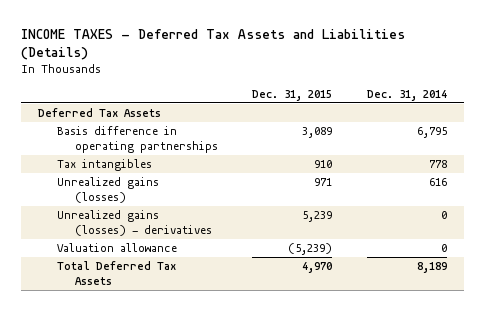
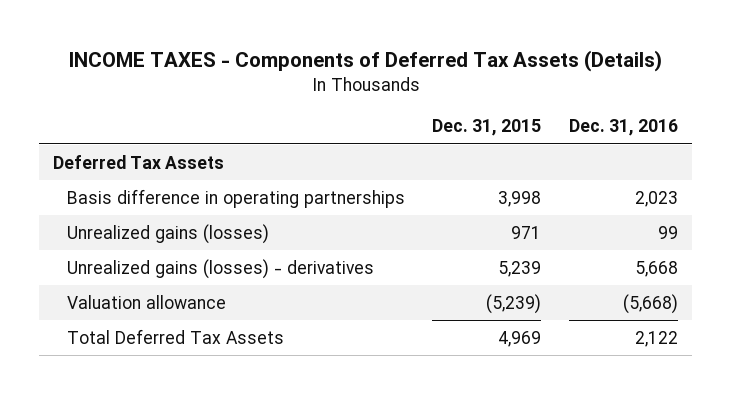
[20,28,405,61] INCOME TAXES - Deferred Tax Assets and Liabilities (Details) -> [68,49,662,72] INCOME TAXES - Components of Deferred Tax Assets (Details)
[366,89,447,101] Dec. 31, 2014 -> none
none -> [568,119,678,137] Dec. 31, 2016
[56,159,152,172] Tax intangibles -> none
[302,127,333,139] 3,089 -> [498,190,542,207] 3,998
[302,262,333,274] 4,970 -> [498,330,542,347] 4,969

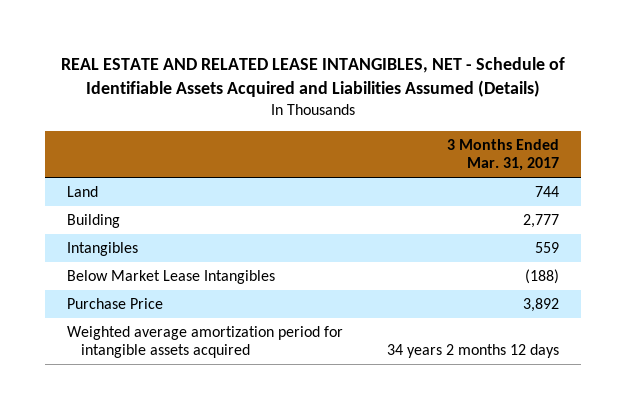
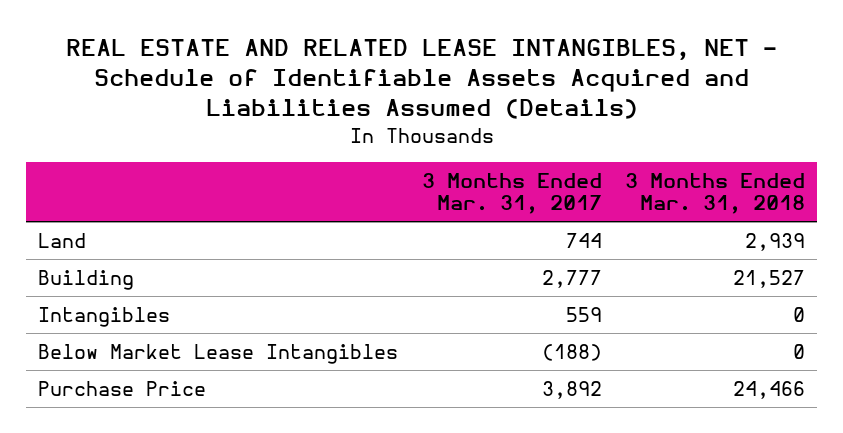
none -> [625,172,806,215] 3 Months Ended Mar. 31, 2018
[67,325,344,359] Weighted average amortization period for intangible assets acquired -> none

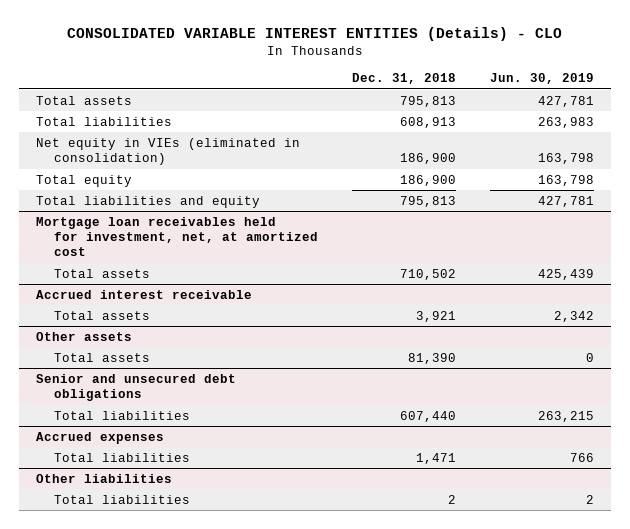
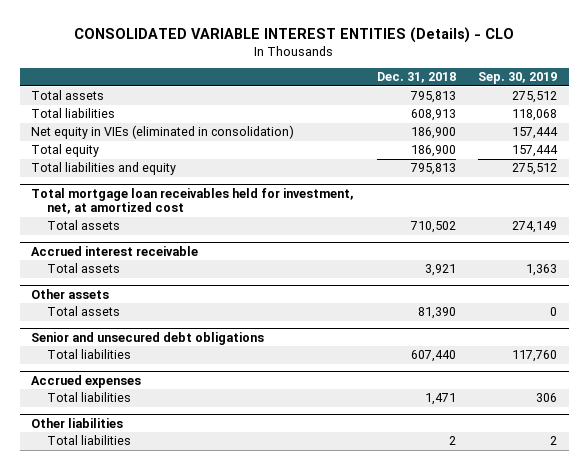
[490,73,595,85] Jun. 30, 2019 -> none
none -> [478,72,558,85] Sep. 30, 2019
[35,216,319,257] Mortgage loan receivables held for investment, net, at amortized cost -> [31,187,355,215] Total mortgage loan receivables held for investment, net, at amortized cost

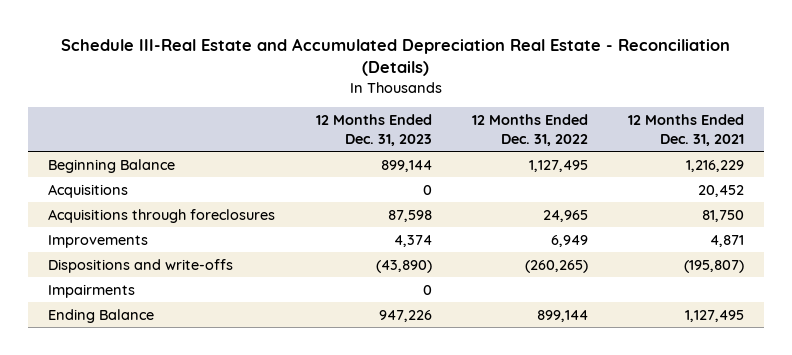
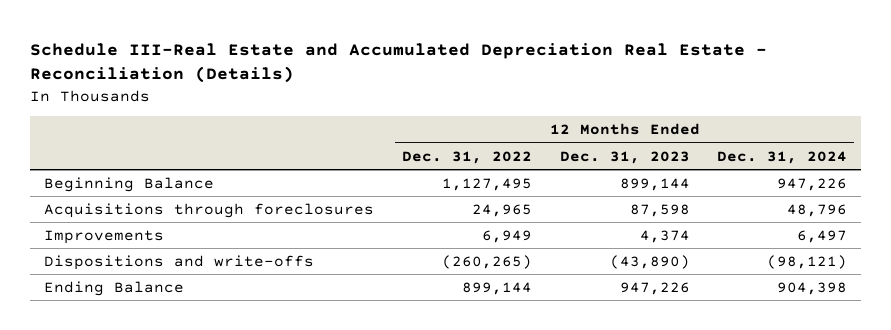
[628,113,745,146] 12 Months Ended Dec. 31, 2021 -> none
none -> [717,150,848,164] Dec. 31, 2024
[48,183,129,198] Acquisitions -> none
[48,283,136,298] Impairments -> none

